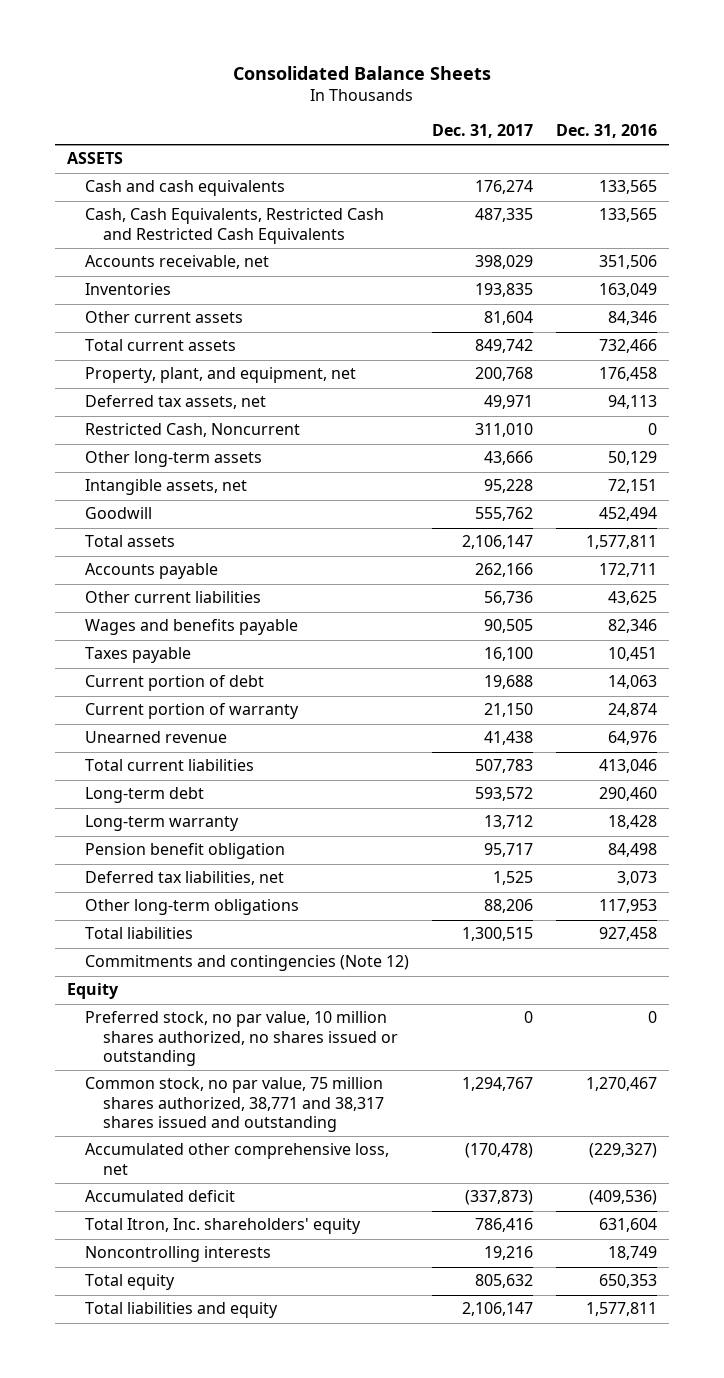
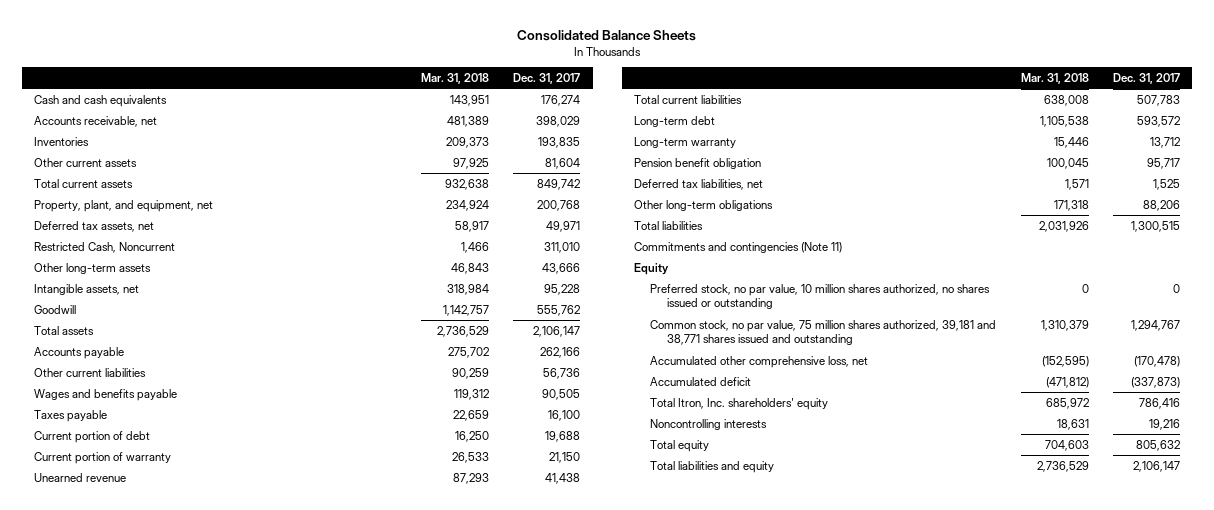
[556,124,658,139] Dec. 31, 2016 -> none
none -> [421,73,490,85] Mar. 31, 2018
[66,152,123,165] ASSETS -> none
[84,208,384,244] Cash, Cash Equivalents, Restricted Cash and Restricted Cash Equivalents -> none
[84,955,409,972] Commitments and contingencies (Note 12) -> [633,241,842,253] Commitments and contingencies (Note 11)
[84,1077,384,1133] Common stock, no par value, 75 million shares authorized, 38,771 and 38,317 shares issued and outstanding -> [650,319,997,346] Common stock, no par value, 75 million shares authorized, 39,181 and 38,771 shares issued and outstanding

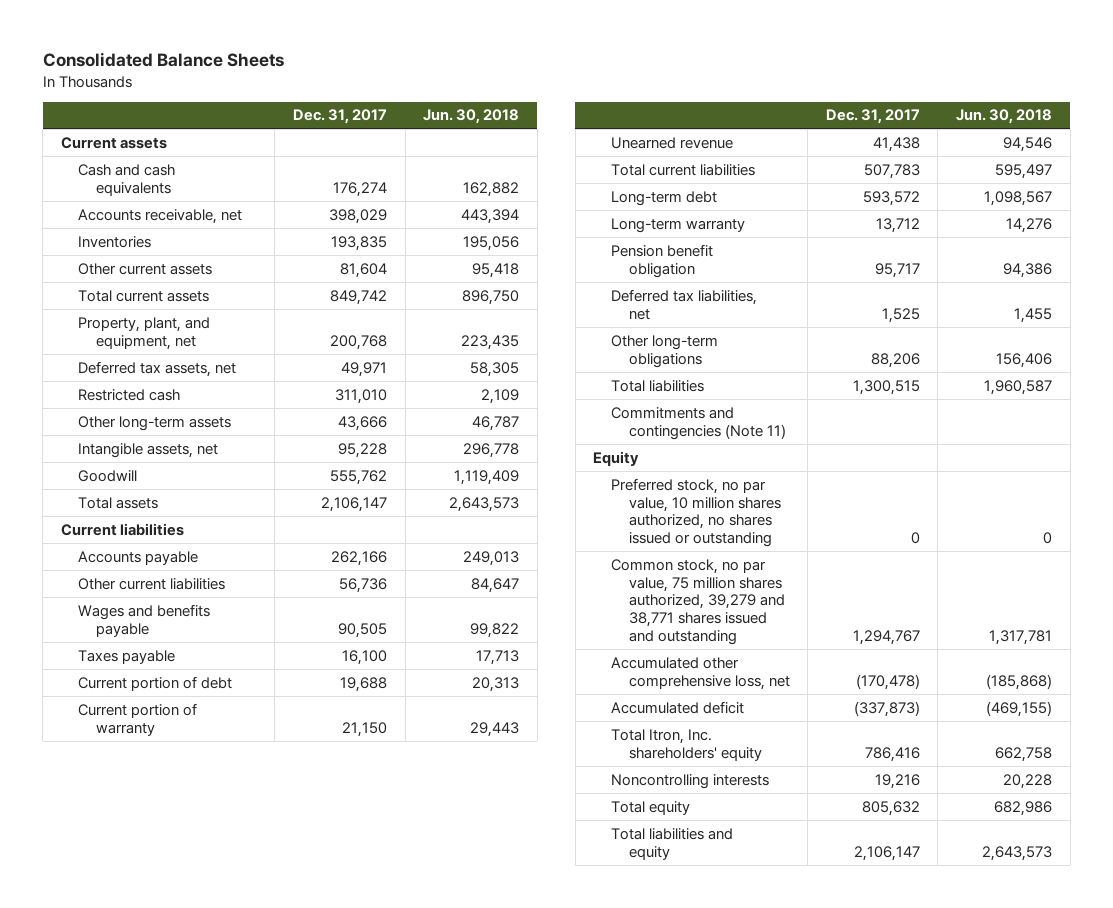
[421,73,490,85] Mar. 31, 2018 -> none
none -> [423,109,520,125] Jun. 30, 2018
none -> [60,136,167,149] Current assets
[34,241,176,253] Restricted Cash, Noncurrent -> [78,388,181,401] Restricted cash
none -> [60,522,184,536] Current liabilities
[650,319,997,346] Common stock, no par value, 75 million shares authorized, 39,181 and 38,771 shares issued and outstanding -> [610,558,785,646] Common stock, no par value, 75 million shares authorized, 39,279 and 38,771 shares issued and outstanding

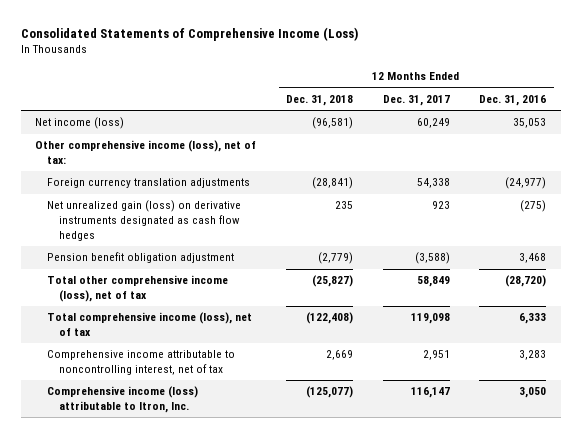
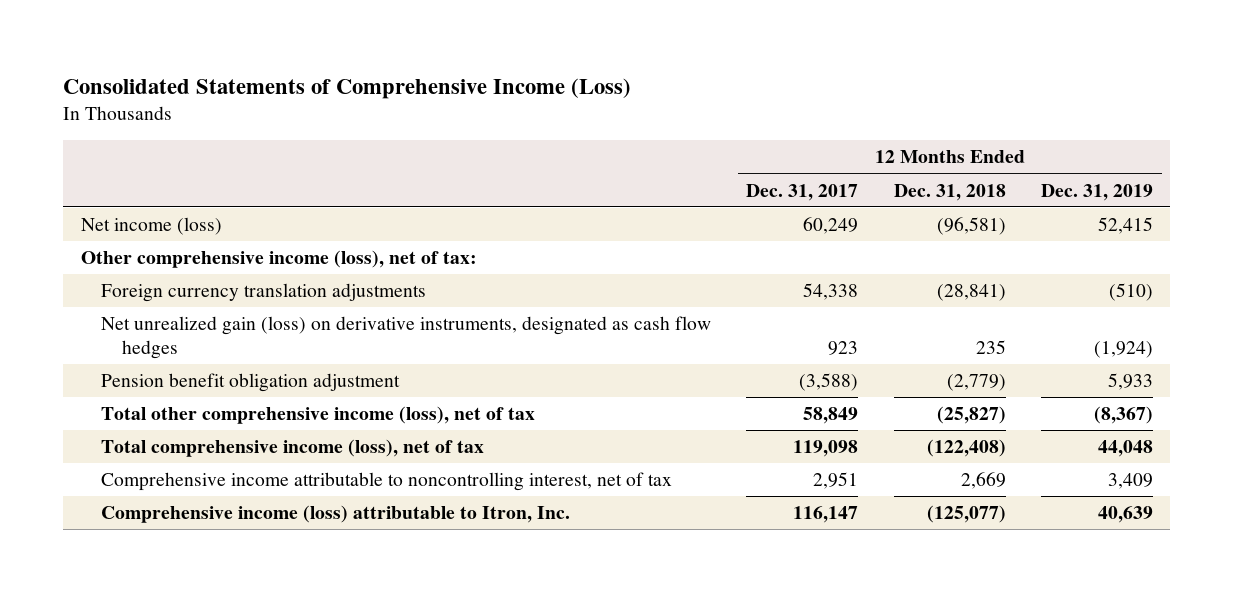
[479,94,547,106] Dec. 31, 2016 -> none
none -> [1040,183,1153,201] Dec. 31, 2019
[47,200,242,241] Net unrealized gain (loss) on derivative instruments designated as cash flow hedges -> [101,316,712,359] Net unrealized gain (loss) on derivative instruments, designated as cash flow hedges

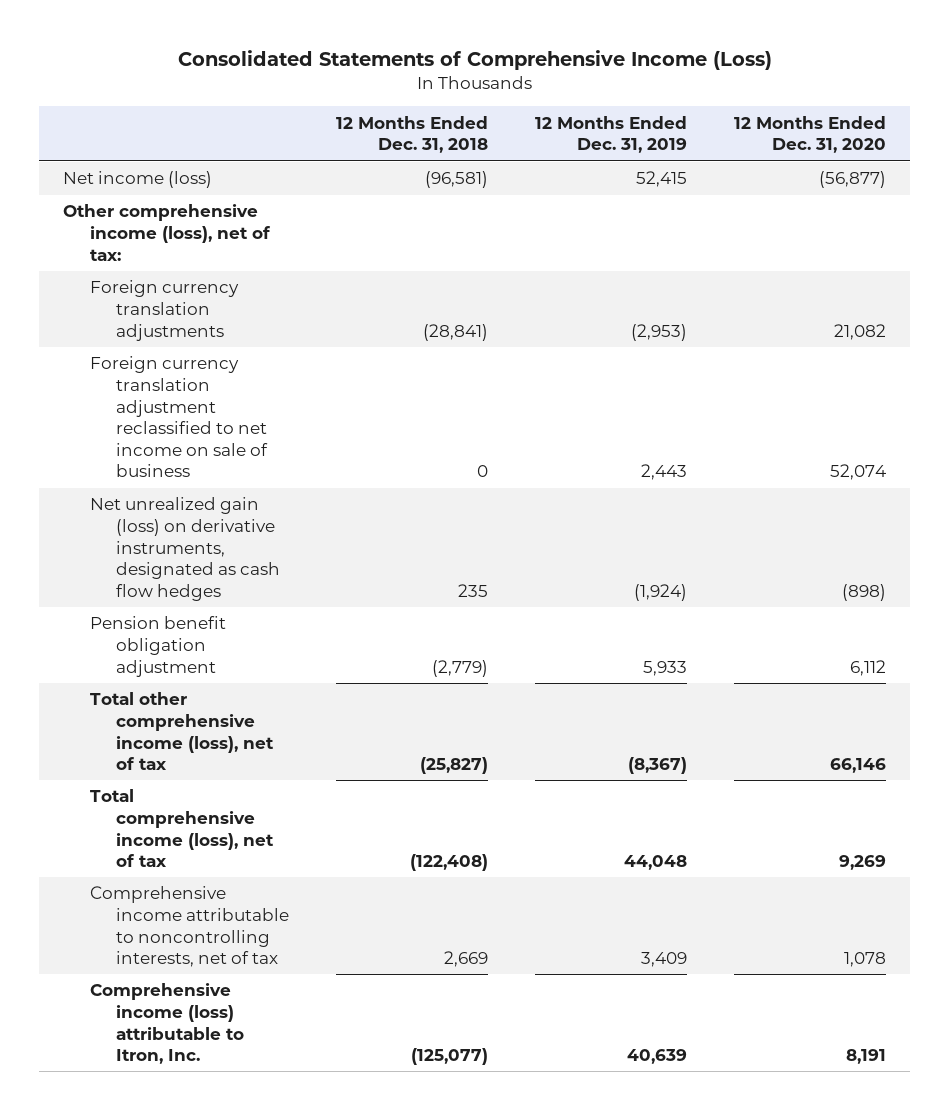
[746,183,859,201] Dec. 31, 2017 -> none
none -> [734,115,887,154] 12 Months Ended Dec. 31, 2020
[1108,283,1153,302] (510) -> [631,323,688,341] (2,953)
none -> [89,356,269,478] Foreign currency translation adjustment reclassified to net income on sale of business
[101,472,673,492] Comprehensive income attributable to noncontrolling interest, net of tax -> [89,886,290,968] Comprehensive income attributable to noncontrolling interests, net of tax

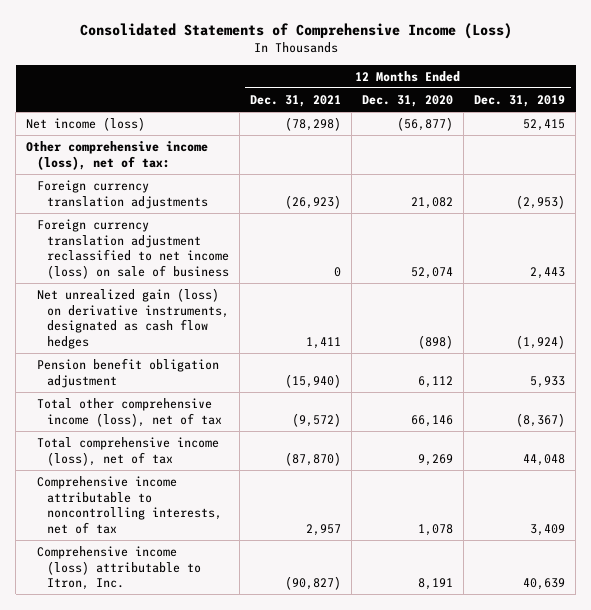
[336,115,489,154] 12 Months Ended Dec. 31, 2018 -> none
none -> [250,95,342,108] Dec. 31, 2021
[89,356,269,478] Foreign currency translation adjustment reclassified to net income on sale of business -> [36,219,230,279] Foreign currency translation adjustment reclassified to net income (loss) on sale of business

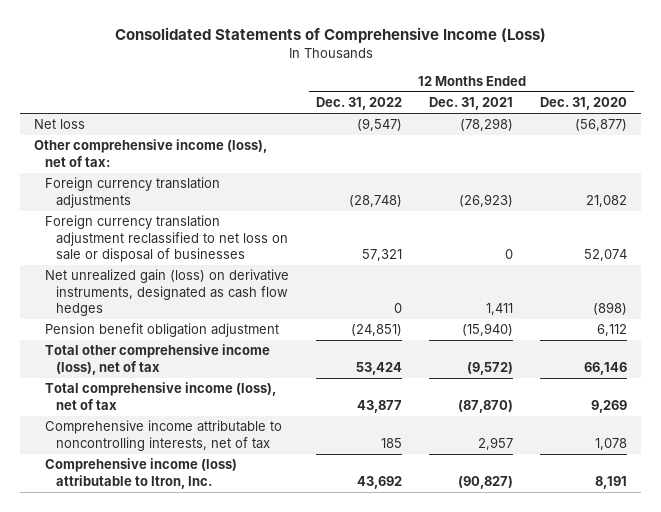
[474,95,566,108] Dec. 31, 2019 -> none
none -> [315,97,402,111] Dec. 31, 2022
[26,117,146,132] Net income (loss) -> [33,119,85,130] Net loss
[36,219,230,279] Foreign currency translation adjustment reclassified to net income (loss) on sale of business -> [44,215,288,263] Foreign currency translation adjustment reclassified to net loss on sale or disposal of businesses

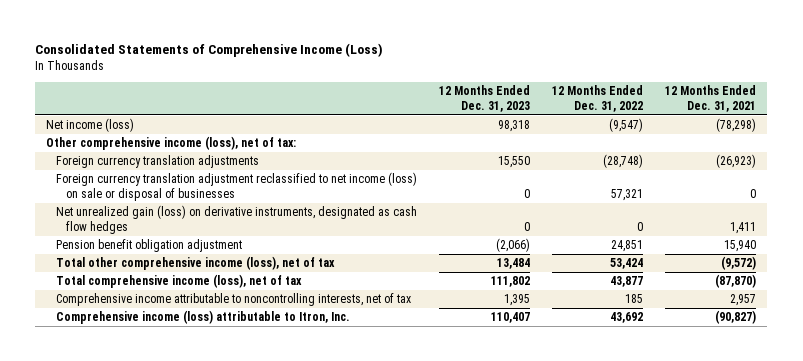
[540,97,628,111] Dec. 31, 2020 -> none
none -> [439,84,531,112] 12 Months Ended Dec. 31, 2023
[33,119,85,130] Net loss -> [46,118,135,133] Net income (loss)
[44,215,288,263] Foreign currency translation adjustment reclassified to net loss on sale or disposal of businesses -> [56,172,418,202] Foreign currency translation adjustment reclassified to net income (loss) on sale or disposal of businesses
[350,324,402,337] (24,851) -> [611,240,644,253] 24,851
[462,323,514,337] (15,940) -> [724,240,757,253] 15,940

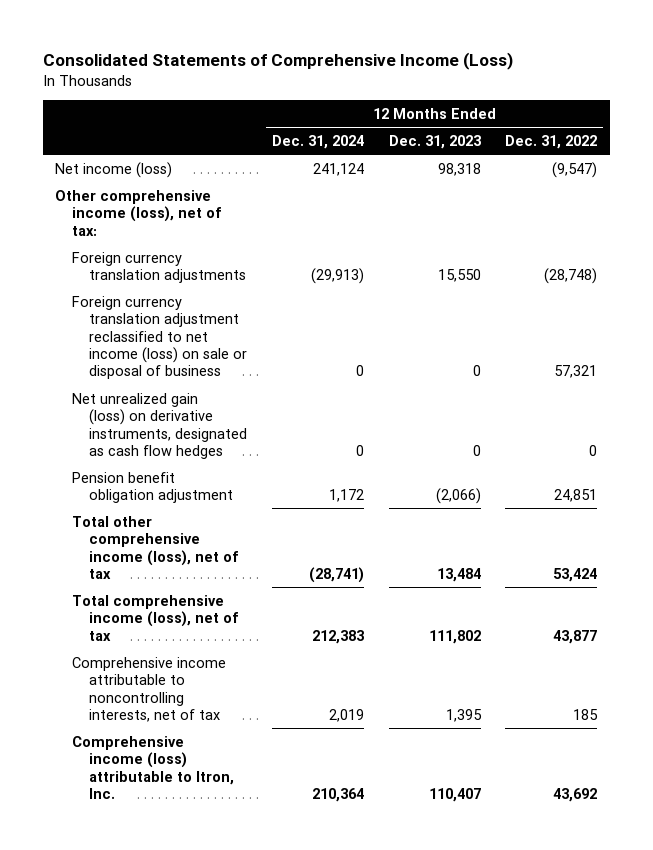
[665,84,757,112] 12 Months Ended Dec. 31, 2021 -> none
none -> [271,134,364,149] Dec. 31, 2024
[56,172,418,202] Foreign currency translation adjustment reclassified to net income (loss) on sale or disposal of businesses -> [72,295,248,380] Foreign currency translation adjustment reclassified to net income (loss) on sale or disposal of business

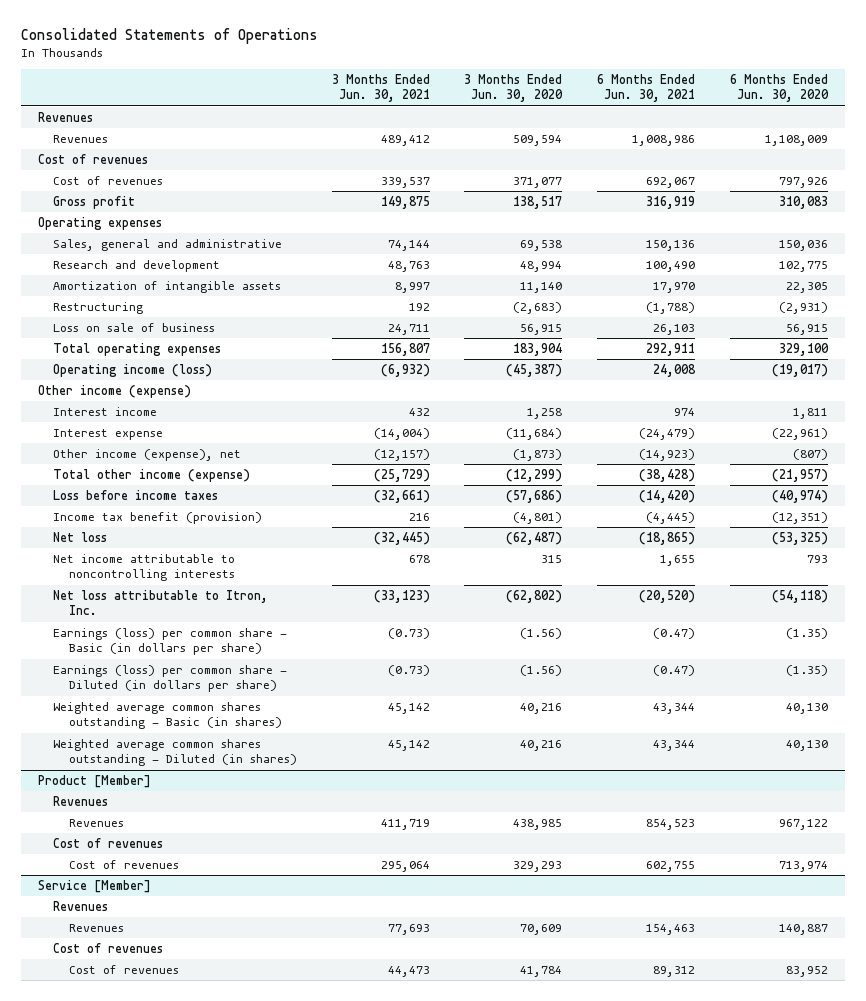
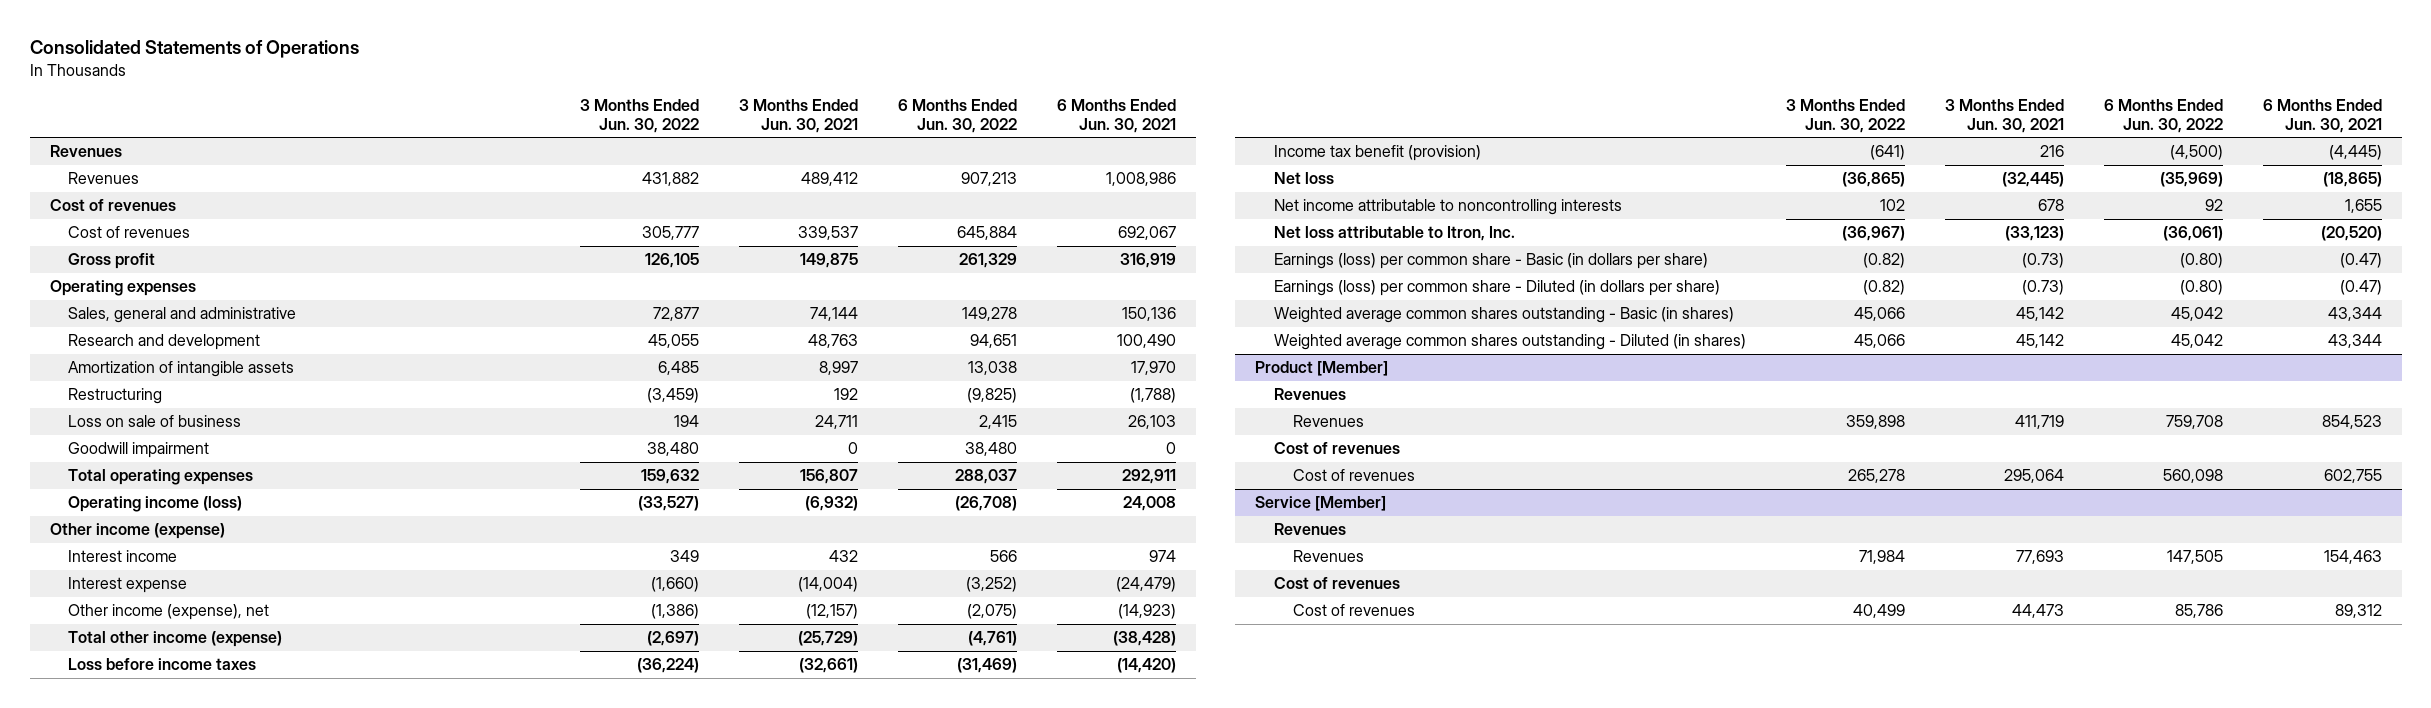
[464,74,564,103] 3 Months Ended Jun. 30, 2020 -> none
[729,74,829,103] 6 Months Ended Jun. 30, 2020 -> none
none -> [580,98,700,133] 3 Months Ended Jun. 30, 2022
none -> [897,98,1017,133] 6 Months Ended Jun. 30, 2022
none -> [68,442,210,459] Goodwill impairment

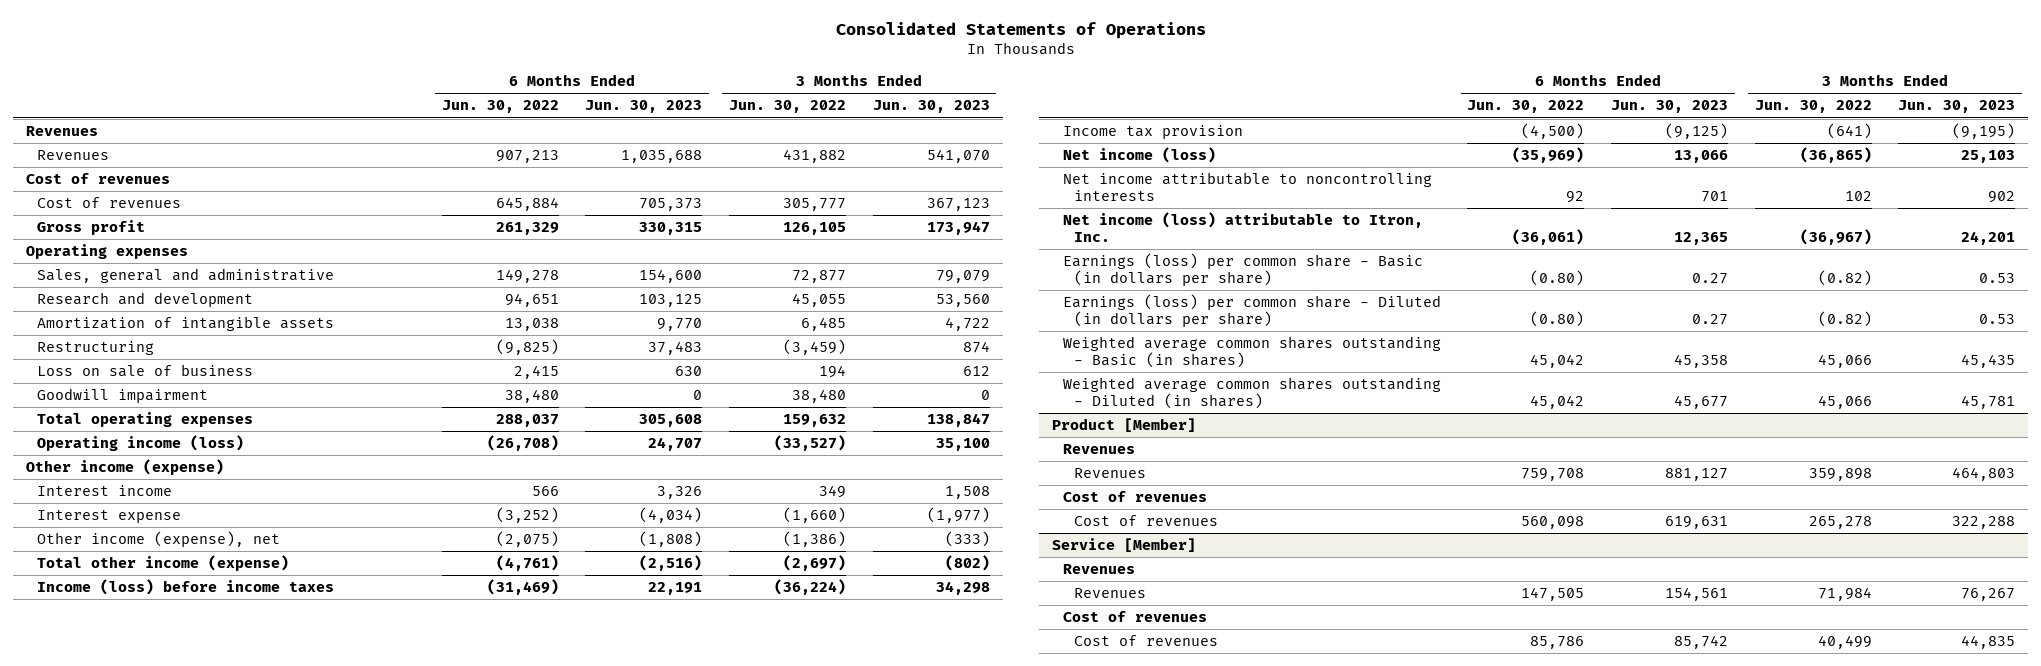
[738,98,858,133] 3 Months Ended Jun. 30, 2021 -> none
[1056,98,1176,133] 6 Months Ended Jun. 30, 2021 -> none
none -> [585,100,703,114] Jun. 30, 2023
none -> [872,100,990,114] Jun. 30, 2023
[68,658,257,671] Loss before income taxes -> [37,579,335,596] Income (loss) before income taxes
[1273,145,1481,162] Income tax benefit (provision) -> [1062,125,1243,140] Income tax provision
[1273,172,1334,185] Net loss -> [1062,147,1216,164] Net income (loss)
[1273,226,1515,242] Net loss attributable to Itron, Inc. -> [1062,212,1423,243] Net income (loss) attributable to Itron, Inc.

